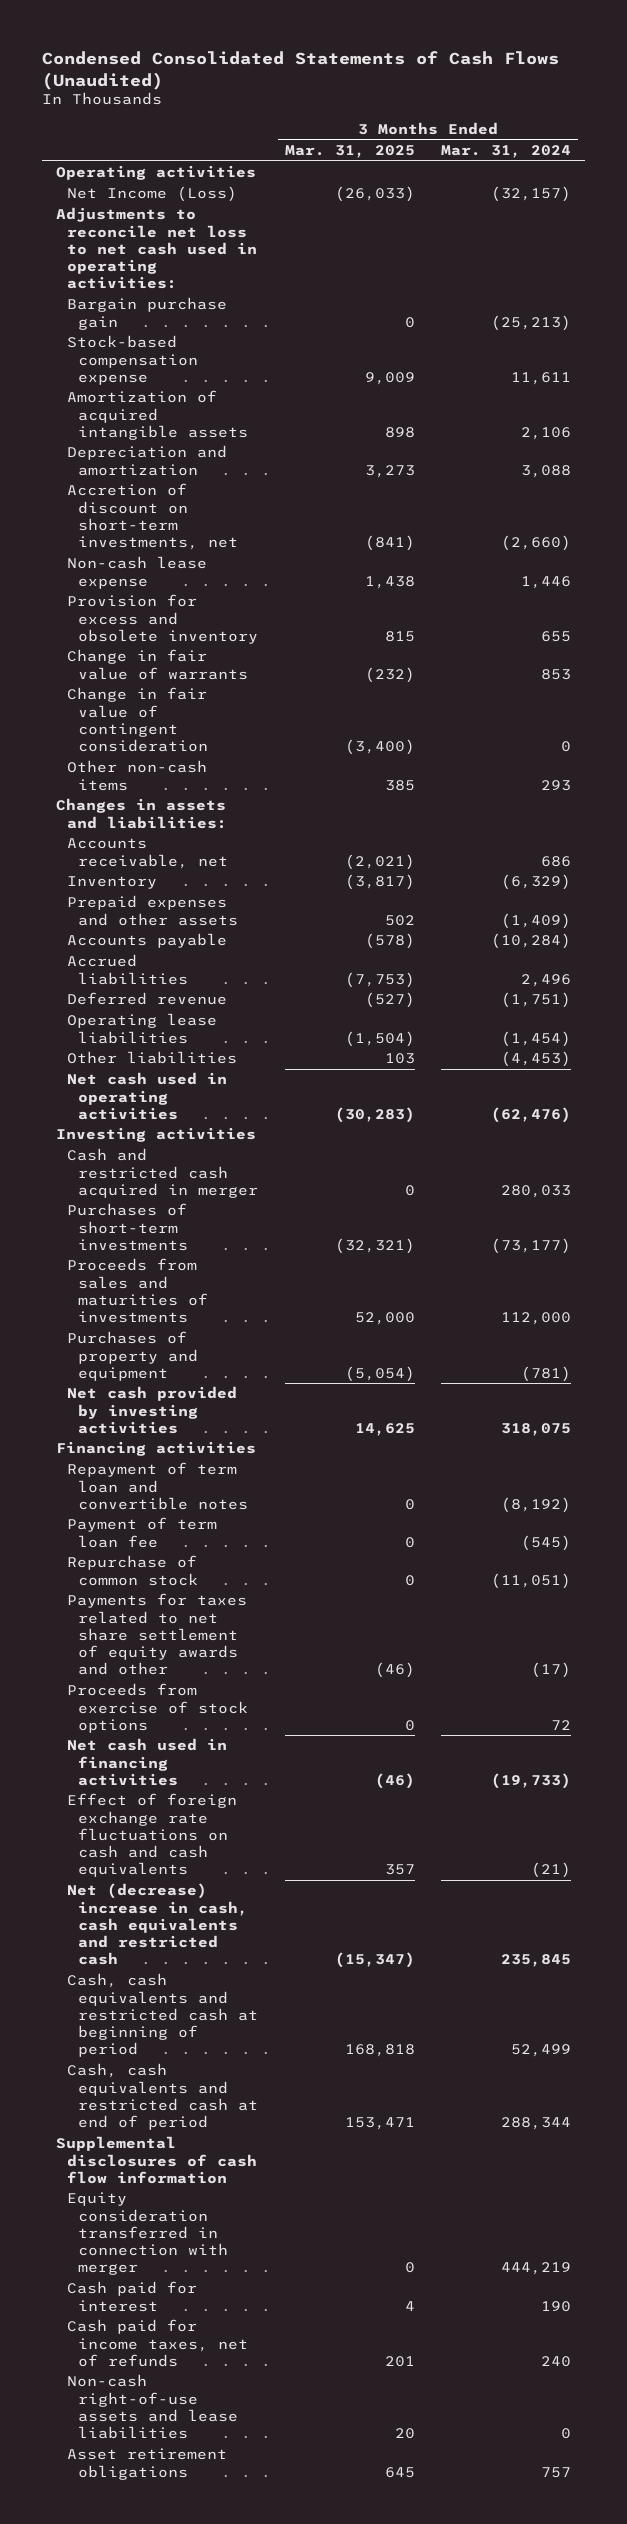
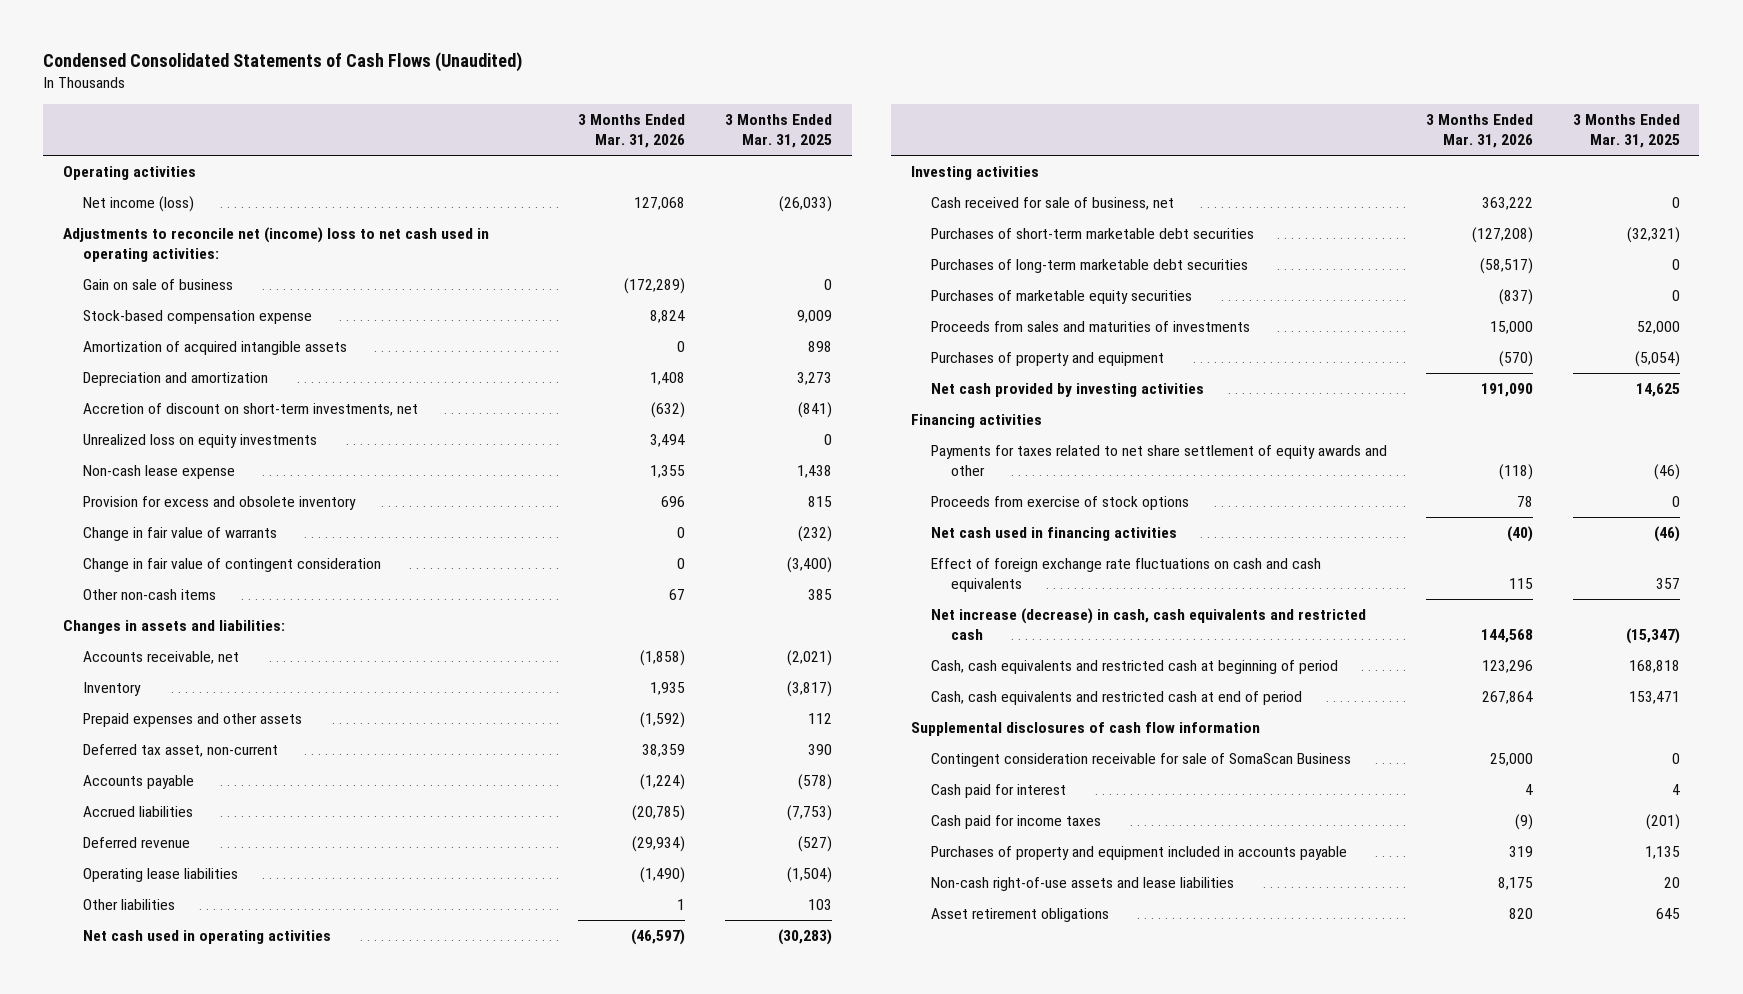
[441,144,572,158] Mar. 31, 2024 -> none
none -> [578,114,686,149] 3 Months Ended Mar. 31, 2026
[66,297,227,330] Bargain purchase gain -> none
[66,186,237,203] Net Income (Loss) -> [82,196,194,213] Net income (loss)
[55,207,257,290] Adjustments to reconcile net loss to net cash used in operating activities: -> [62,227,489,263] Adjustments to reconcile net (income) loss to net cash used in operating activities:
none -> [82,279,233,291] Gain on sale of business
none -> [82,434,317,449] Unrealized loss on equity investments
[384,914,415,926] 502 -> [807,713,832,725] 112
none -> [82,744,278,758] Deferred tax asset, non-current
[66,1148,258,1198] Cash and restricted cash acquired in merger -> none
none -> [930,197,1174,211] Cash received for sale of business, net
[66,1203,188,1251] Purchases of short-term investments -> [930,228,1254,240] Purchases of short-term marketable debt securities
none -> [930,259,1248,274] Purchases of long-term marketable debt securities
none -> [930,290,1192,305] Purchases of marketable equity securities
[66,1462,248,1510] Repayment of term loan and convertible notes -> none
[66,1517,217,1548] Payment of term loan fee -> none
[66,1555,198,1586] Repurchase of common stock -> none
[66,1883,248,1966] Net (decrease) increase in cash, cash equivalents and restricted cash -> [930,608,1366,641] Net increase (decrease) in cash, cash equivalents and restricted cash
[66,2192,228,2276] Equity consideration transferred in connection with merger -> none
none -> [930,753,1351,768] Contingent consideration receivable for sale of SomaScan Business
[66,2319,248,2367] Cash paid for income taxes, net of refunds -> [930,815,1101,830] Cash paid for income taxes
[384,2355,415,2367] 201 -> [1645,814,1680,831] (201)
none -> [930,846,1347,861] Purchases of property and equipment included in accounts payable

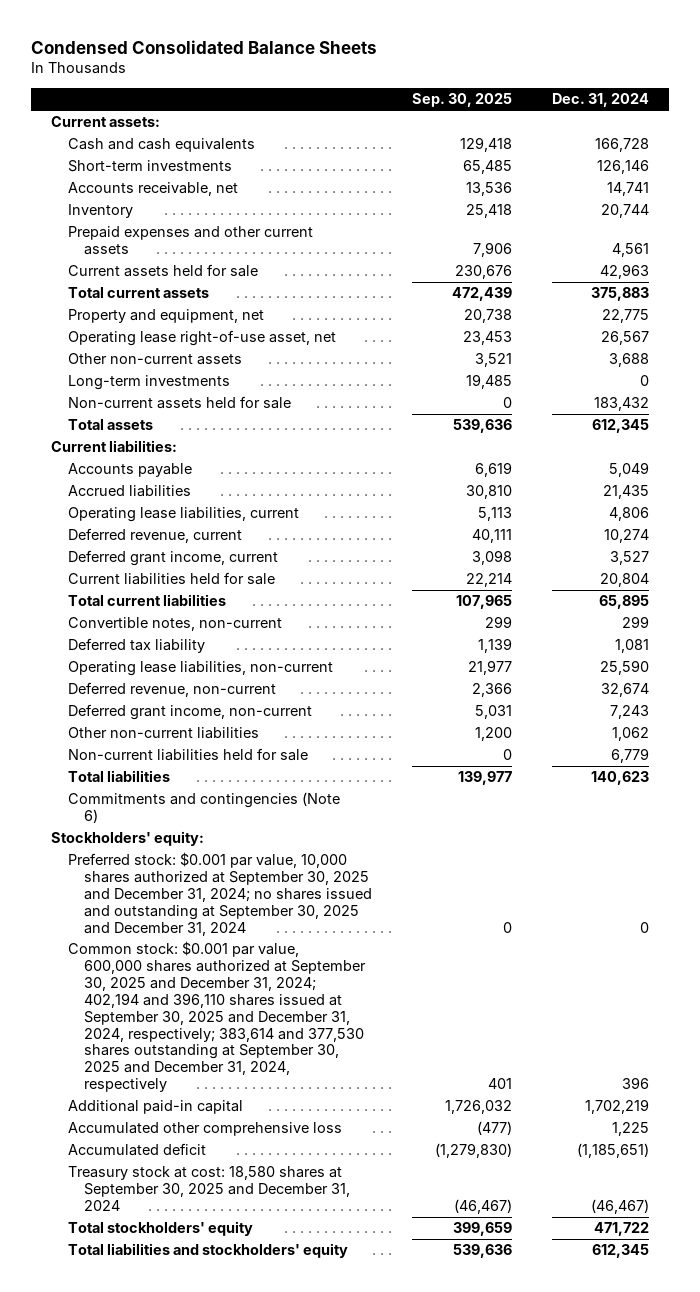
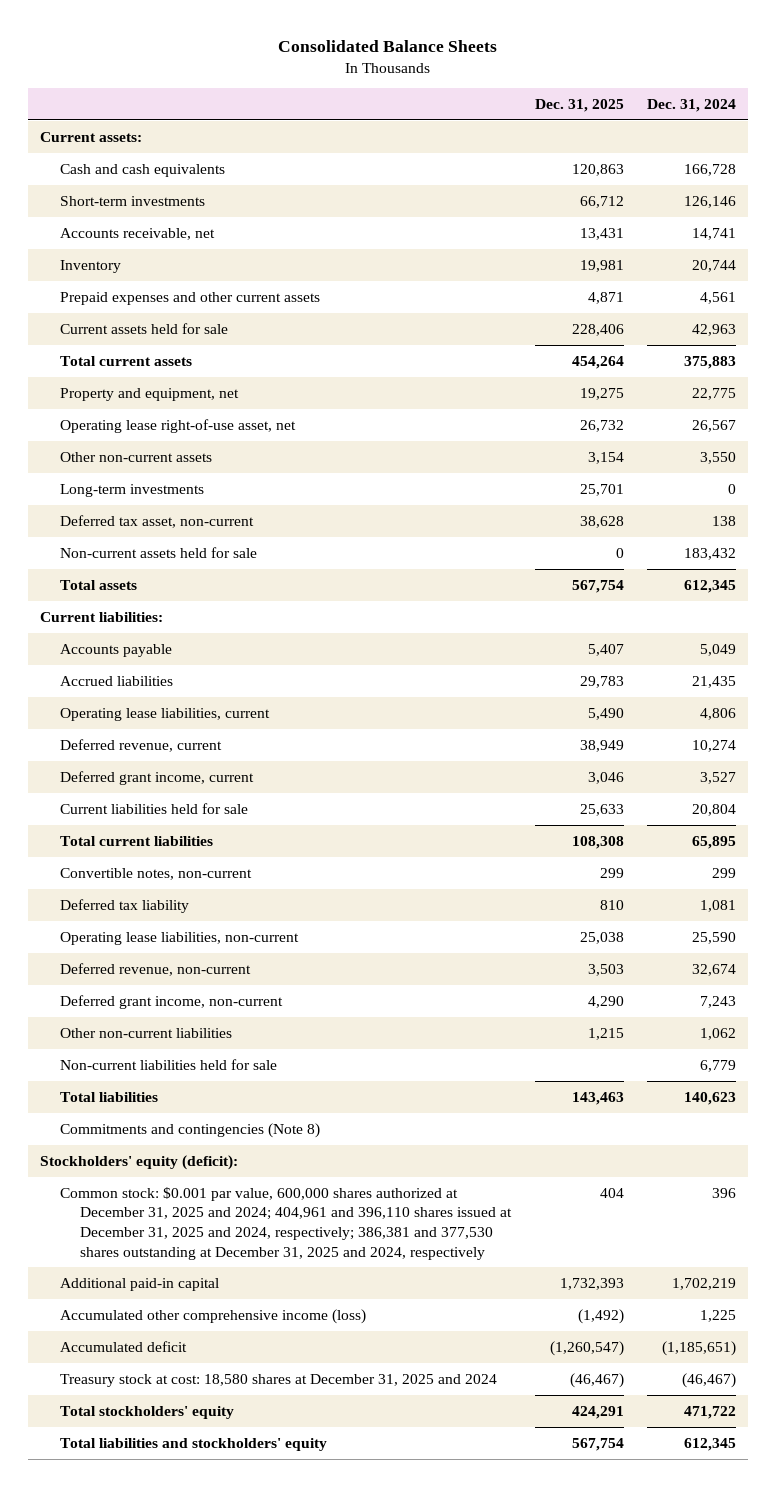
[31,39,378,54] Condensed Consolidated Balance Sheets -> [278,40,498,53] Consolidated Balance Sheets
[412,93,513,108] Sep. 30, 2025 -> none
none -> [534,99,624,113] Dec. 31, 2025
[608,353,649,368] 3,688 -> [700,451,737,464] 3,550
none -> [60,514,255,528] Deferred tax asset, non-current
[67,852,373,936] Preferred stock: $0.001 par value, 10,000 shares authorized at September 30, 2025 and December 31, 2024; no shares issued and outstanding at September 30, 2025 and December 31, 2024 -> none
[67,792,340,824] Commitments and contingencies (Note 6) -> [60,1122,321,1138] Commitments and contingencies (Note 8)
[50,831,204,847] Stockholders' equity: -> [40,1154,239,1170] Stockholders' equity (deficit):
[67,941,367,1092] Common stock: $0.001 par value, 600,000 shares authorized at September 30, 2025 and December 31, 2024; 402,194 and 396,110 shares issued at September 30, 2025 and December 31, 2024, respectively; 383,614 and 377,530 shares outstanding at September 30, 2025 and December 31, 2024, respectively -> [60,1186,513,1260] Common stock: $0.001 par value, 600,000 shares authorized at December 31, 2025 and 2024; 404,961 and 396,110 shares issued at December 31, 2025 and 2024, respectively; 386,381 and 377,530 shares outstanding at December 31, 2025 and 2024, respectively
[67,1122,342,1137] Accumulated other comprehensive loss -> [60,1308,367,1324] Accumulated other comprehensive income (loss)
[67,1166,351,1212] Treasury stock at cost: 18,580 shares at September 30, 2025 and December 31, 2024 -> [60,1373,498,1387] Treasury stock at cost: 18,580 shares at December 31, 2025 and 2024

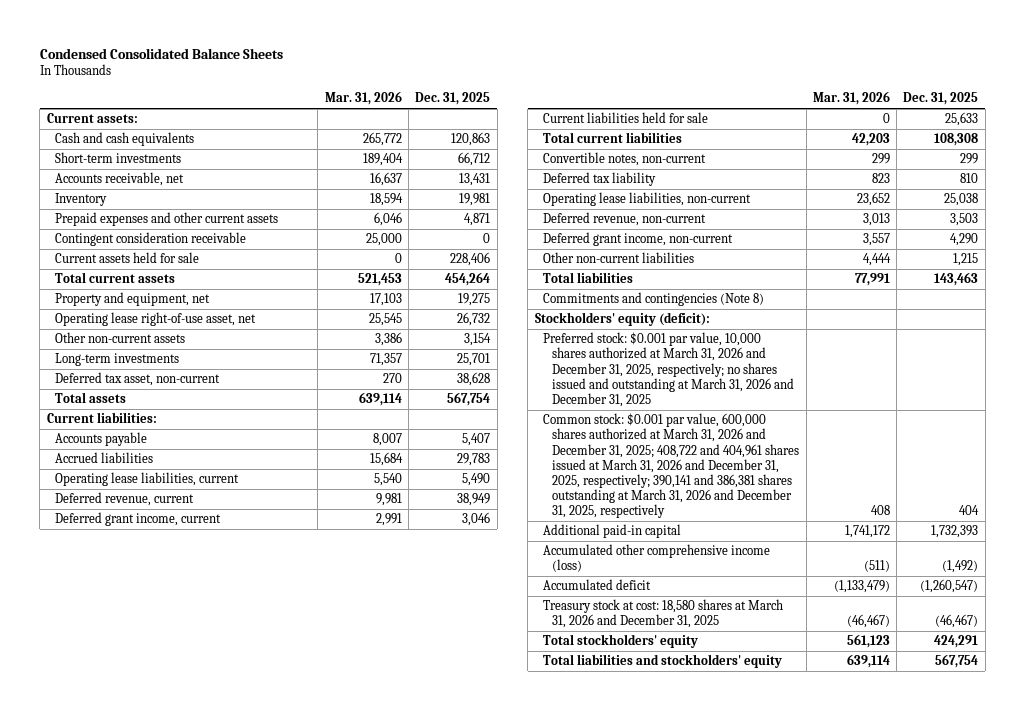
[278,40,498,53] Consolidated Balance Sheets -> [39,47,283,59] Condensed Consolidated Balance Sheets
[647,99,737,113] Dec. 31, 2024 -> none
none -> [324,91,402,106] Mar. 31, 2026
none -> [55,232,247,247] Contingent consideration receivable
[60,546,258,558] Non-current assets held for sale -> none
[60,1058,278,1070] Non-current liabilities held for sale -> none
none -> [543,332,795,407] Preferred stock: $0.001 par value, 10,000 shares authorized at March 31, 2026 and December 31, 2025, respectively; no shares issued and outstanding at March 31, 2026 and December 31, 2025
[60,1186,513,1260] Common stock: $0.001 par value, 600,000 shares authorized at December 31, 2025 and 2024; 404,961 and 396,110 shares issued at December 31, 2025 and 2024, respectively; 386,381 and 377,530 shares outstanding at December 31, 2025 and 2024, respectively -> [543,413,800,518] Common stock: $0.001 par value, 600,000 shares authorized at March 31, 2026 and December 31, 2025; 408,722 and 404,961 shares issued at March 31, 2026 and December 31, 2025, respectively; 390,141 and 386,381 shares outstanding at March 31, 2026 and December 31, 2025, respectively
[60,1373,498,1387] Treasury stock at cost: 18,580 shares at December 31, 2025 and 2024 -> [543,599,784,629] Treasury stock at cost: 18,580 shares at March 31, 2026 and December 31, 2025

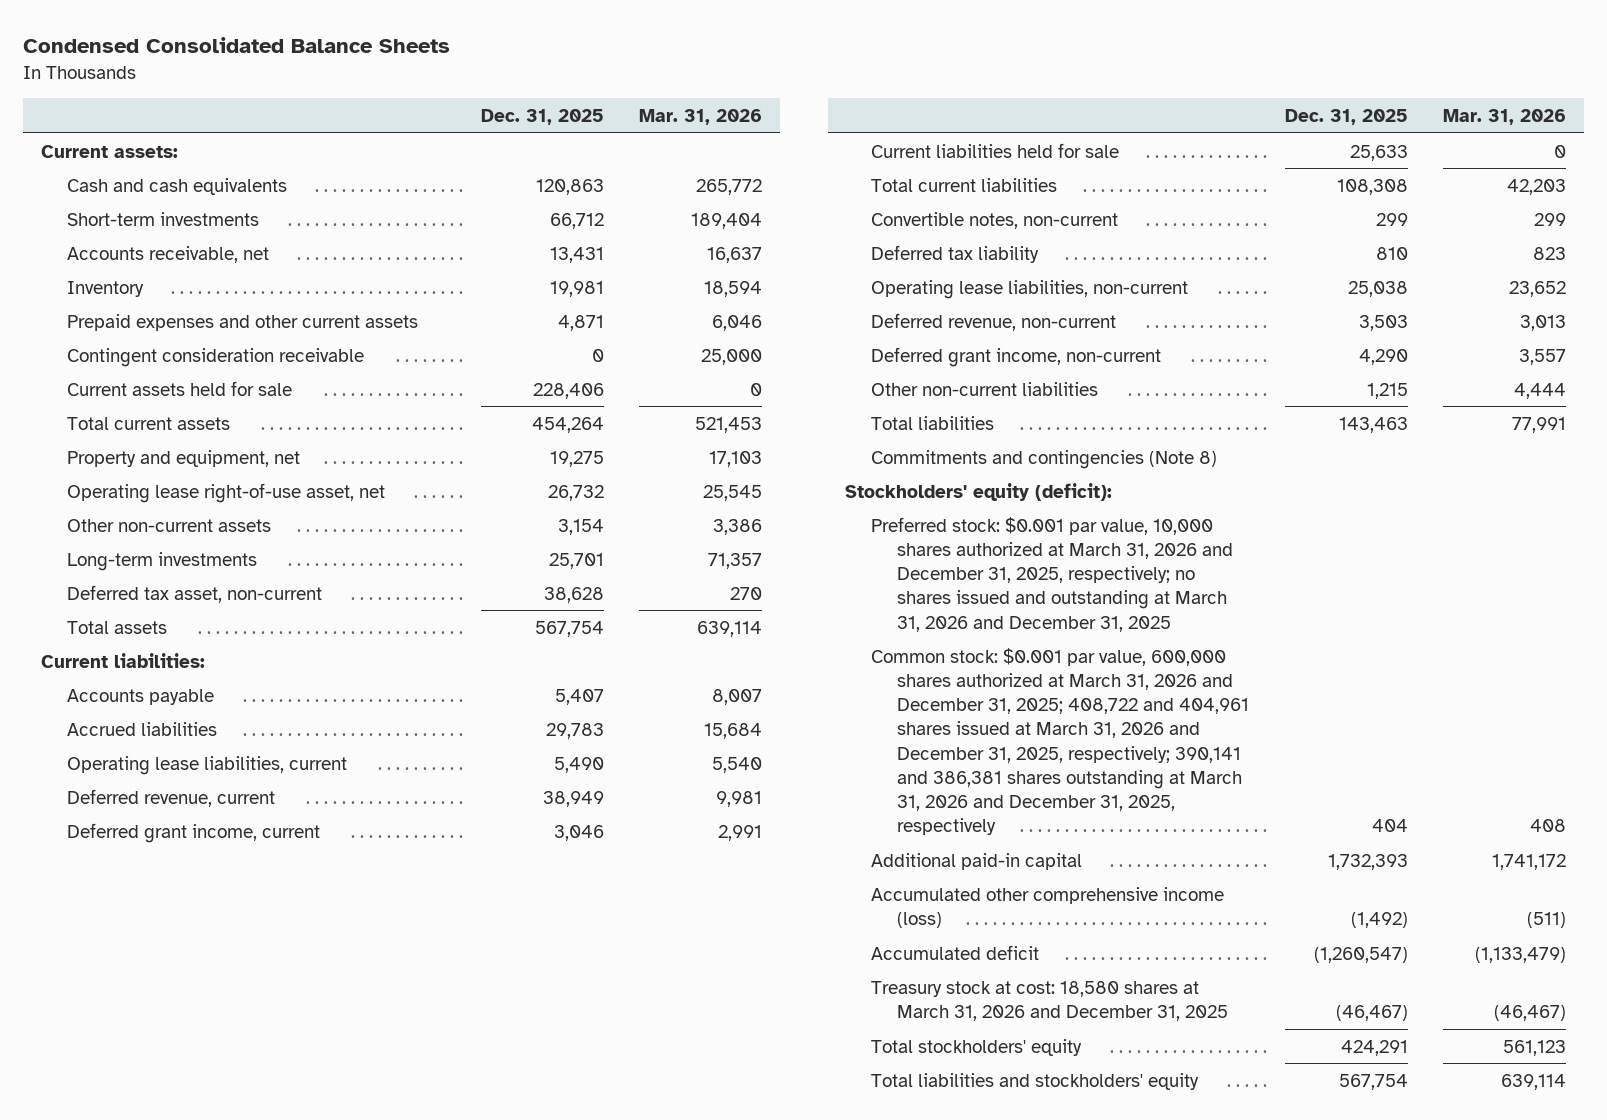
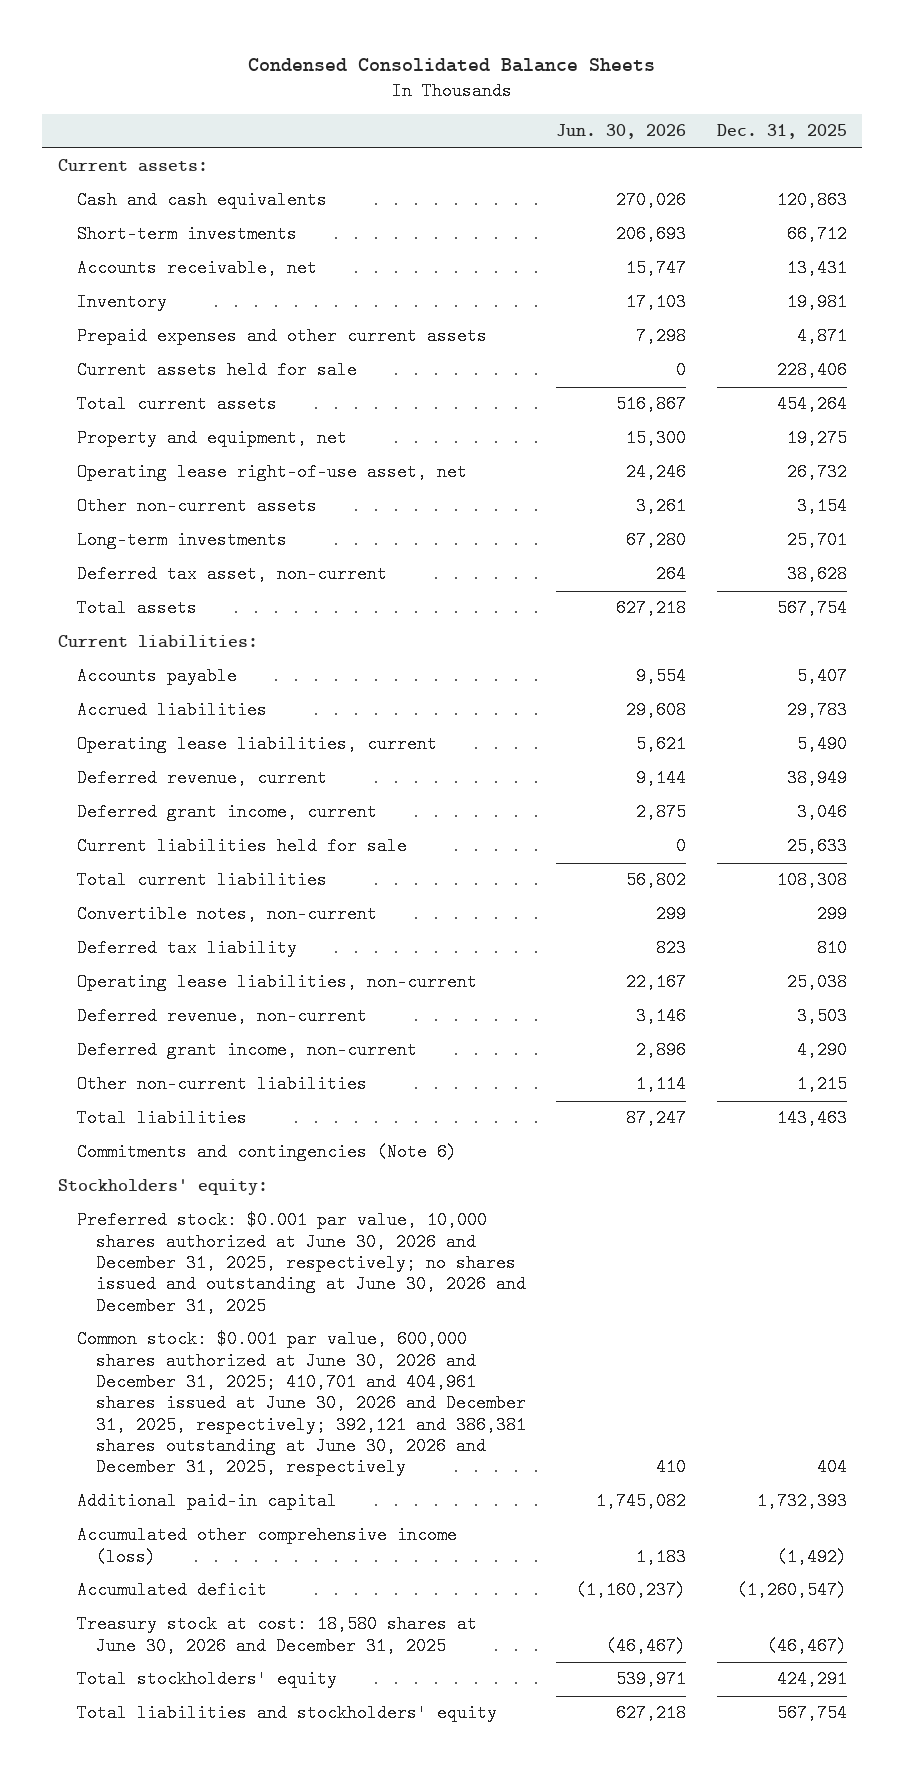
[638,109,762,126] Mar. 31, 2026 -> none
none -> [556,124,687,140] Jun. 30, 2026
[67,347,365,367] Contingent consideration receivable -> none
[871,449,1218,469] Commitments and contingencies (Note 8) -> [76,1143,457,1162] Commitments and contingencies (Note 6)
[845,482,1113,501] Stockholders' equity (deficit): -> [57,1179,268,1196] Stockholders' equity:
[871,516,1234,632] Preferred stock: $0.001 par value, 10,000 shares authorized at March 31, 2026 and December 31, 2025, respectively; no shares issued and outstanding at March 31, 2026 and December 31, 2025 -> [76,1211,526,1315] Preferred stock: $0.001 par value, 10,000 shares authorized at June 30, 2026 and December 31, 2025, respectively; no shares issued and outstanding at June 30, 2026 and December 31, 2025
[871,647,1250,836] Common stock: $0.001 par value, 600,000 shares authorized at March 31, 2026 and December 31, 2025; 408,722 and 404,961 shares issued at March 31, 2026 and December 31, 2025, respectively; 390,141 and 386,381 shares outstanding at March 31, 2026 and December 31, 2025, respectively -> [76,1330,526,1477] Common stock: $0.001 par value, 600,000 shares authorized at June 30, 2026 and December 31, 2025; 410,701 and 404,961 shares issued at June 30, 2026 and December 31, 2025, respectively; 392,121 and 386,381 shares outstanding at June 30, 2026 and December 31, 2025, respectively
[871,980,1229,1021] Treasury stock at cost: 18,580 shares at March 31, 2026 and December 31, 2025 -> [76,1615,477,1655] Treasury stock at cost: 18,580 shares at June 30, 2026 and December 31, 2025

